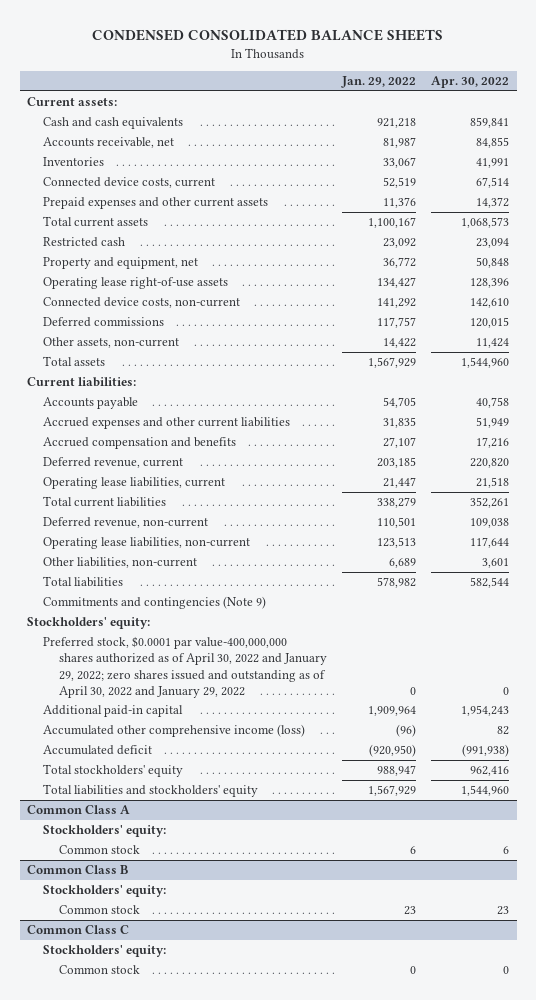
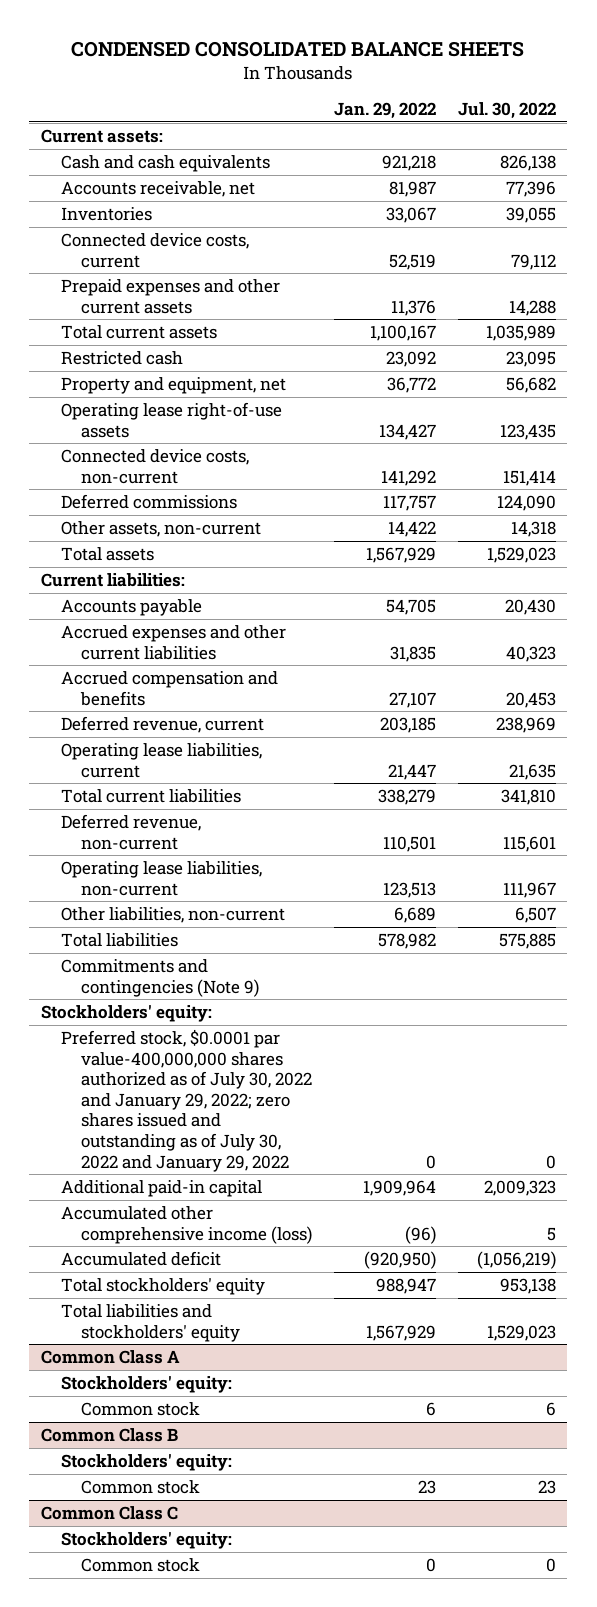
[431,76,510,89] Apr. 30, 2022 -> none
none -> [458,101,557,119] Jul. 30, 2022
[43,636,328,698] Preferred stock, $0.0001 par value-400,000,000 shares authorized as of April 30, 2022 and January 29, 2022; zero shares issued and outstanding as of April 30, 2022 and January 29, 2022 -> [60,1029,312,1172] Preferred stock, $0.0001 par value-400,000,000 shares authorized as of July 30, 2022 and January 29, 2022; zero shares issued and outstanding as of July 30, 2022 and January 29, 2022

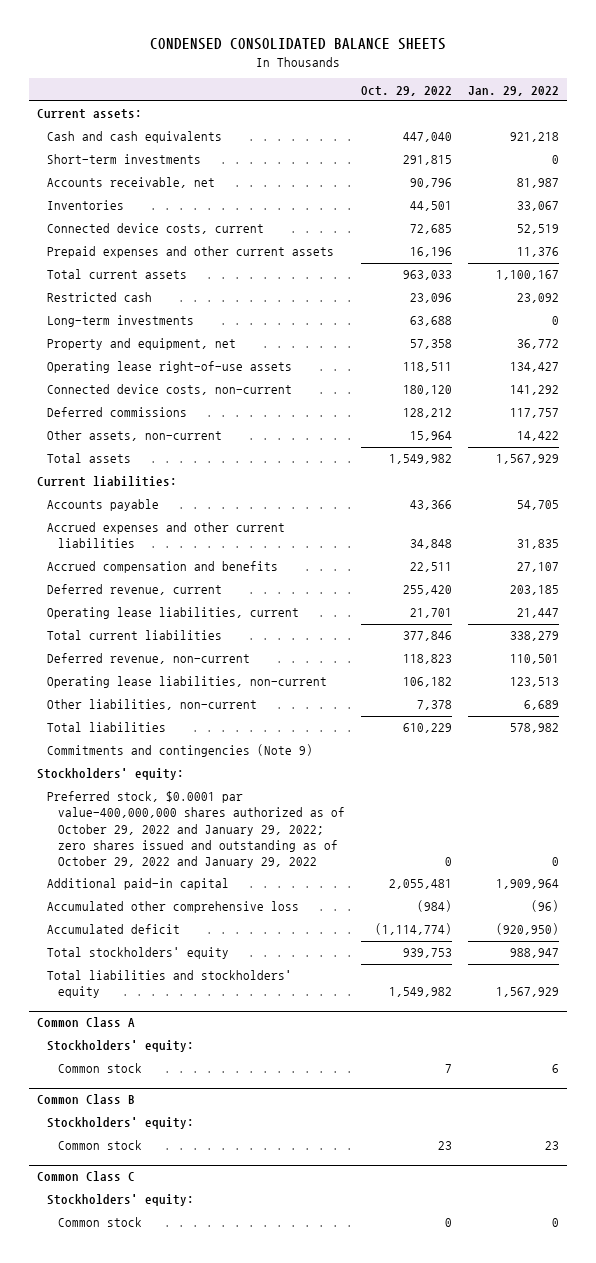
[458,101,557,119] Jul. 30, 2022 -> none
none -> [360,85,452,96] Oct. 29, 2022
none -> [47,154,202,165] Short-term investments
none -> [47,315,195,328] Long-term investments
[60,1029,312,1172] Preferred stock, $0.0001 par value-400,000,000 shares authorized as of July 30, 2022 and January 29, 2022; zero shares issued and outstanding as of July 30, 2022 and January 29, 2022 -> [47,791,345,868] Preferred stock, $0.0001 par value-400,000,000 shares authorized as of October 29, 2022 and January 29, 2022; zero shares issued and outstanding as of October 29, 2022 and January 29, 2022
[60,1206,312,1244] Accumulated other comprehensive income (loss) -> [47,901,300,914] Accumulated other comprehensive loss

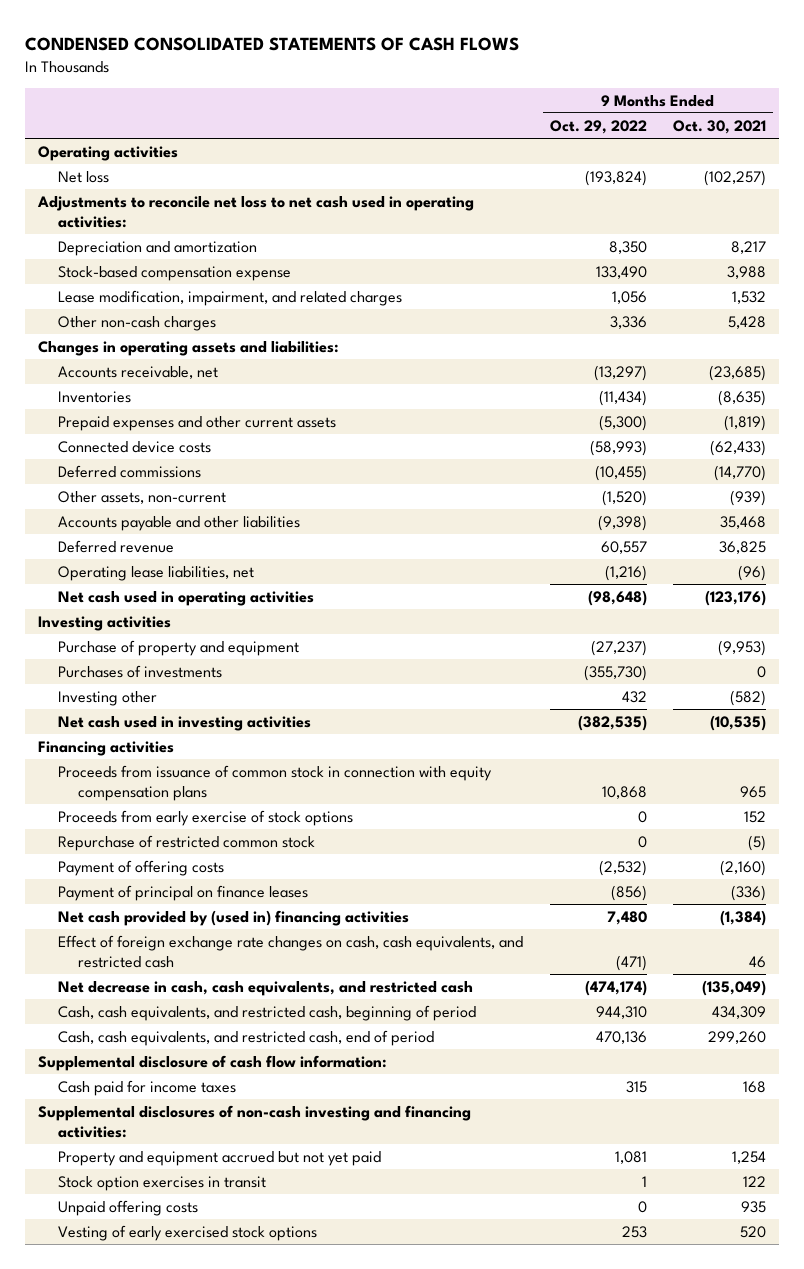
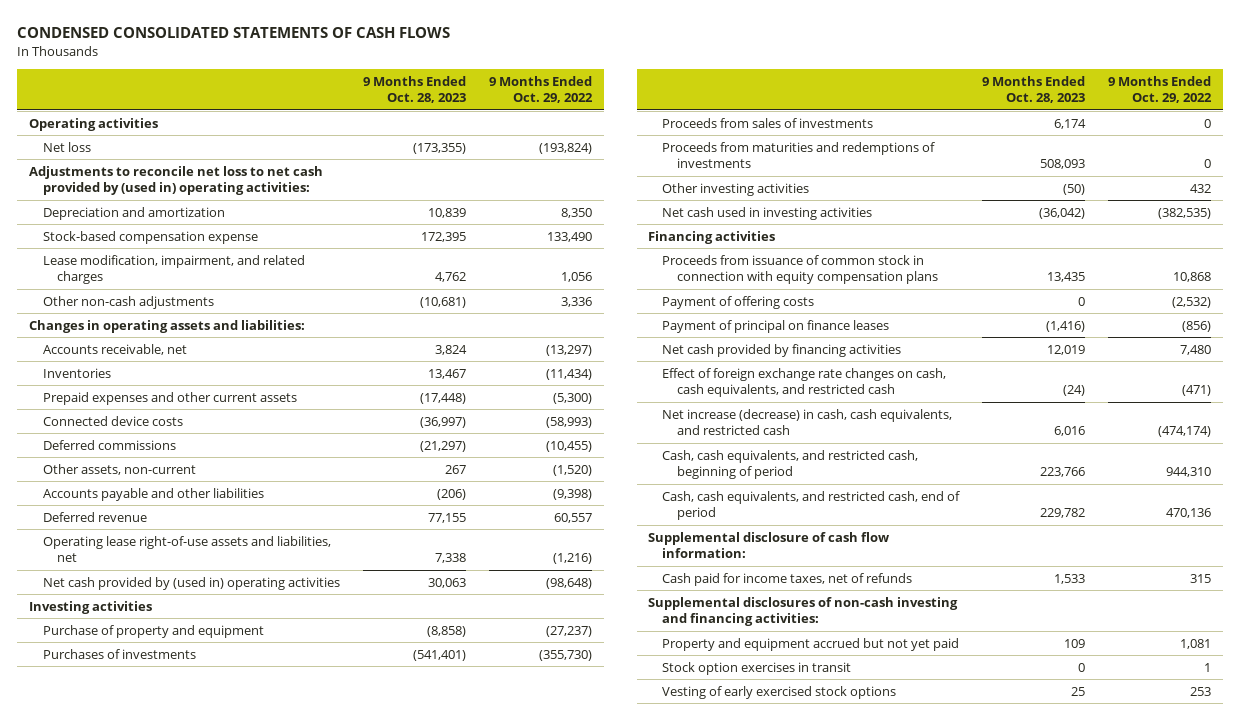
[673,119,767,134] Oct. 30, 2021 -> none
none -> [363,75,467,104] 9 Months Ended Oct. 28, 2023
[37,195,475,228] Adjustments to reconcile net loss to net cash used in operating activities: -> [28,165,323,196] Adjustments to reconcile net loss to net cash provided by (used in) operating activities:
[58,315,217,331] Other non-cash charges -> [43,295,215,309] Other non-cash adjustments
[58,565,255,581] Operating lease liabilities, net -> [43,535,332,563] Operating lease right-of-use assets and liabilities, net
[58,590,315,606] Net cash used in operating activities -> [43,576,341,590] Net cash provided by (used in) operating activities
none -> [662,117,874,128] Proceeds from sales of investments
none -> [662,141,936,169] Proceeds from maturities and redemptions of investments
[58,690,158,706] Investing other -> [662,182,810,196] Other investing activities
[58,809,354,826] Proceeds from early exercise of stock options -> none
[58,834,316,851] Repurchase of restricted common stock -> none
[58,909,410,926] Net cash provided by (used in) financing activities -> [662,343,902,357] Net cash provided by financing activities
[58,980,474,996] Net decrease in cash, cash equivalents, and restricted cash -> [662,408,953,436] Net increase (decrease) in cash, cash equivalents, and restricted cash
[58,1079,237,1096] Cash paid for income taxes -> [662,572,913,586] Cash paid for income taxes, net of refunds
[58,1199,199,1216] Unpaid offering costs -> none

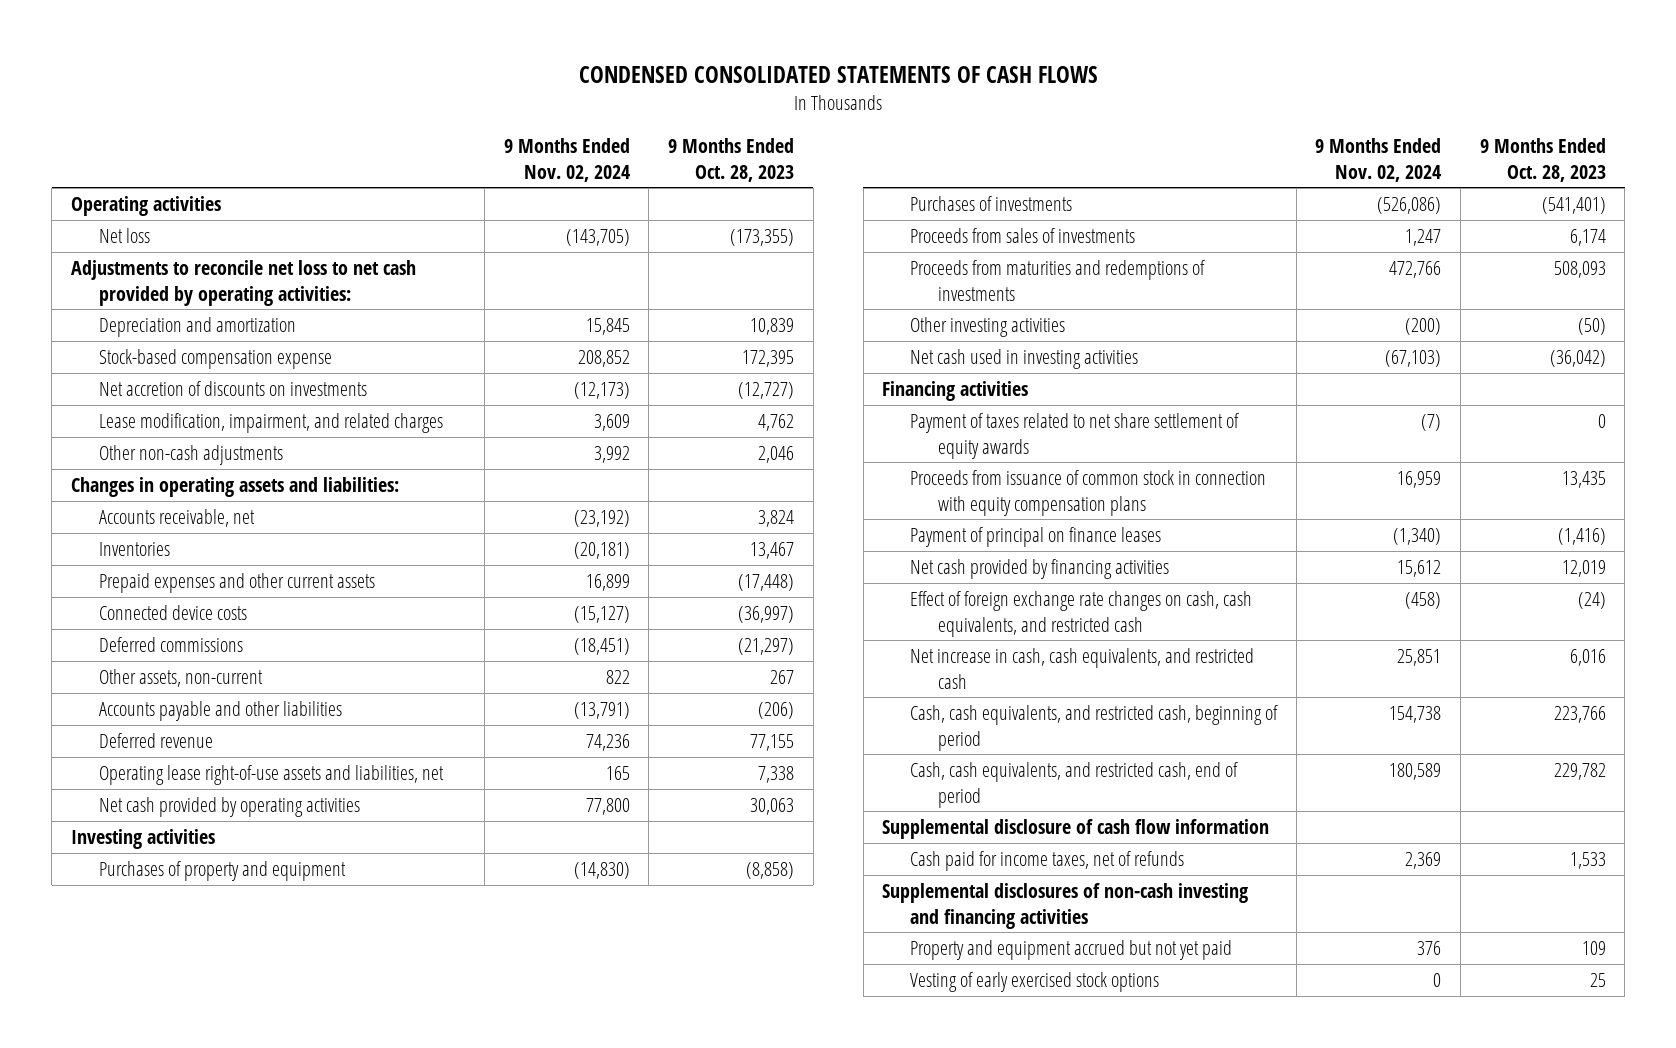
[489,75,594,104] 9 Months Ended Oct. 29, 2022 -> none
none -> [503,137,630,182] 9 Months Ended Nov. 02, 2024
[28,165,323,196] Adjustments to reconcile net loss to net cash provided by (used in) operating activities: -> [70,259,416,306] Adjustments to reconcile net loss to net cash provided by operating activities:
none -> [98,380,367,396] Net accretion of discounts on investments
[420,296,467,308] (10,681) -> [758,445,795,463] 2,046
[43,576,341,590] Net cash provided by (used in) operating activities -> [98,796,360,817] Net cash provided by operating activities
[43,624,265,638] Purchase of property and equipment -> [98,860,346,881] Purchases of property and equipment
none -> [910,412,1240,459] Payment of taxes related to net share settlement of equity awards
[662,295,815,309] Payment of offering costs -> none
[662,408,953,436] Net increase (decrease) in cash, cash equivalents, and restricted cash -> [910,647,1255,689] Net increase in cash, cash equivalents, and restricted cash
[648,531,890,559] Supplemental disclosure of cash flow information: -> [882,818,1270,839] Supplemental disclosure of cash flow information
[648,596,959,627] Supplemental disclosures of non-cash investing and financing activities: -> [882,882,1249,929] Supplemental disclosures of non-cash investing and financing activities
[662,661,852,675] Stock option exercises in transit -> none

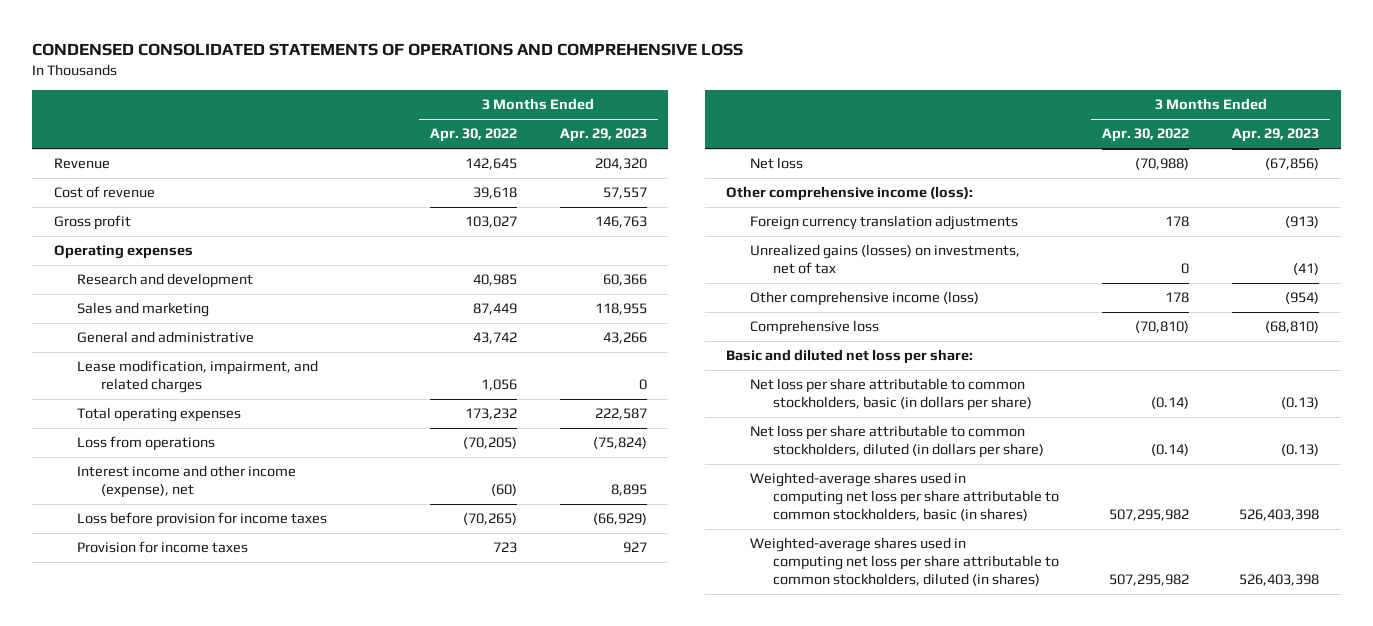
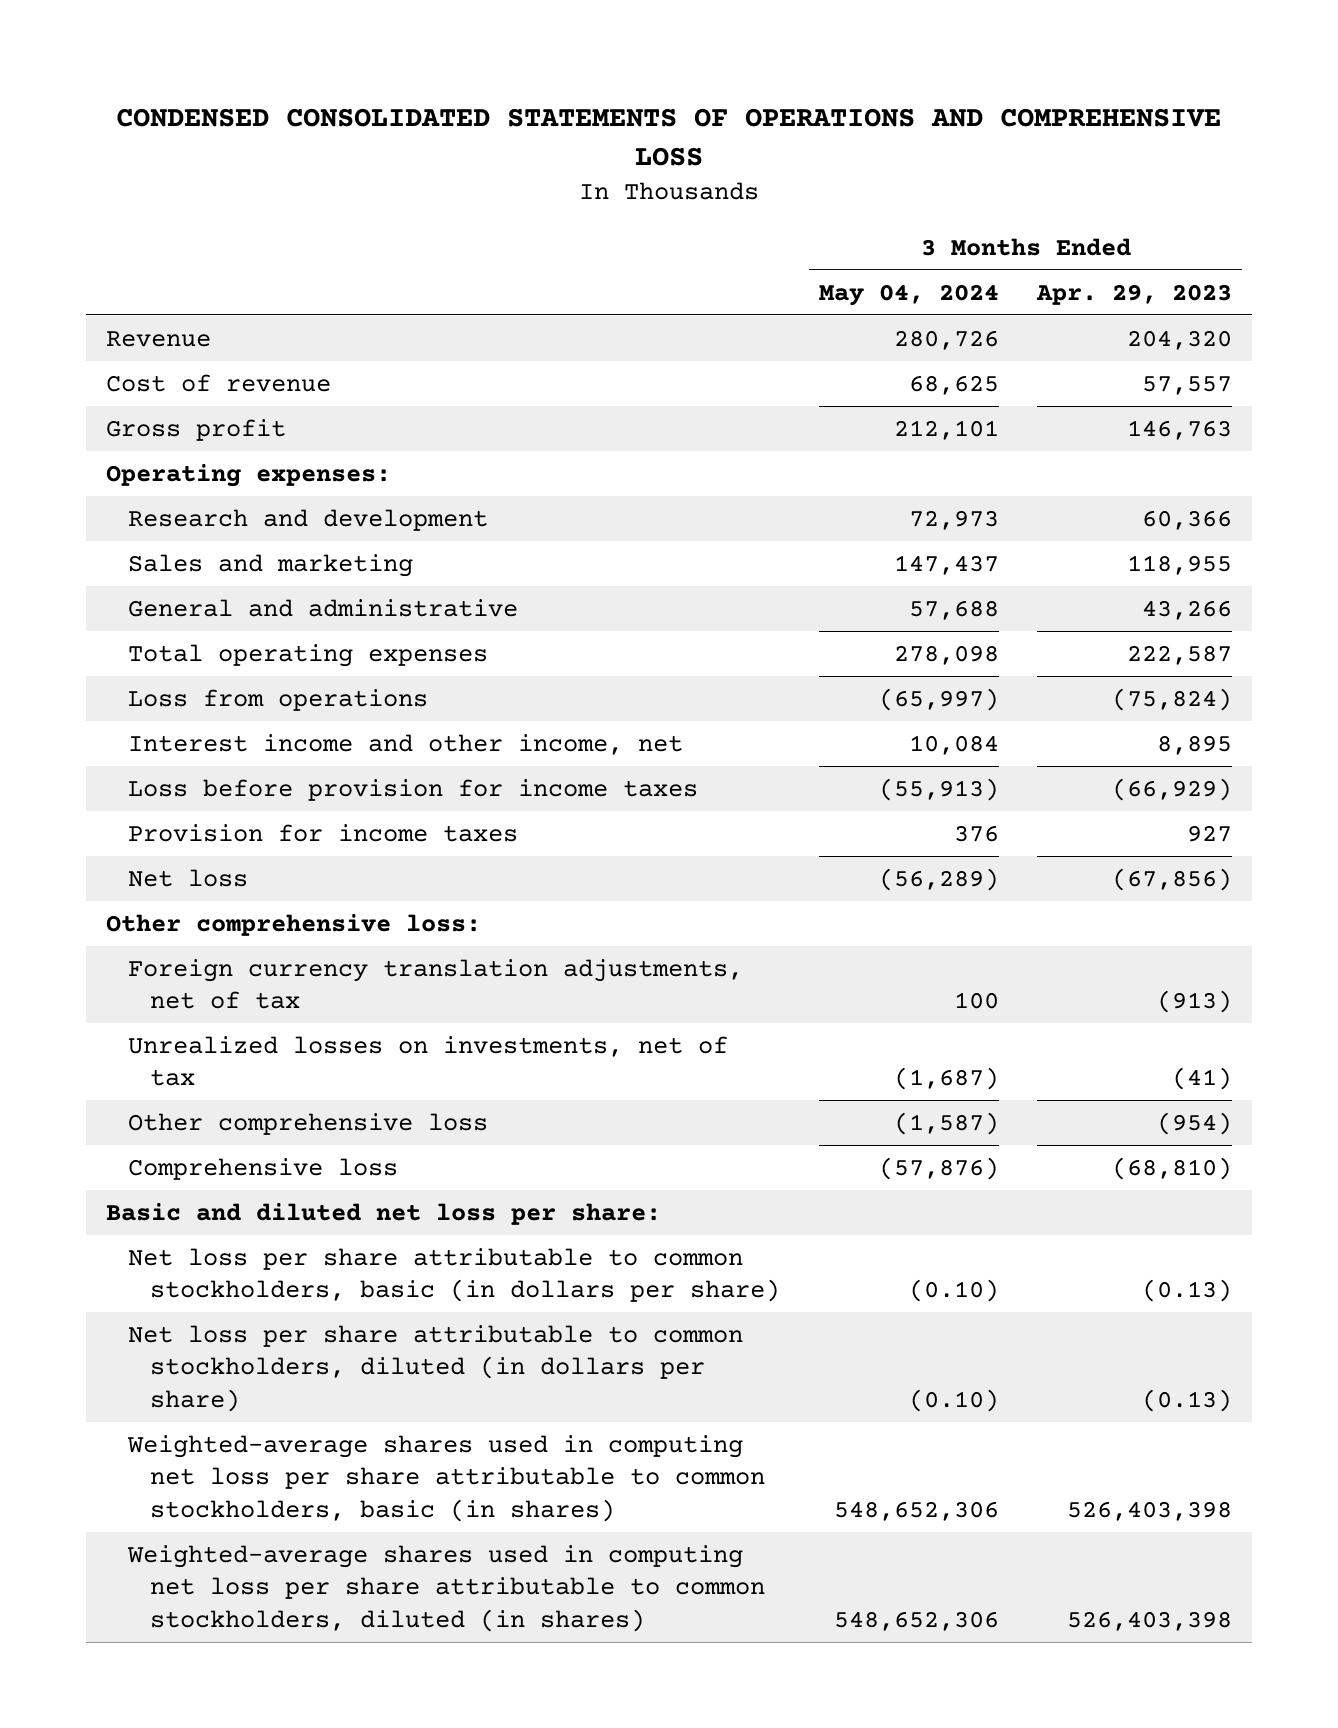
[429,128,517,143] Apr. 30, 2022 -> none
none -> [818,283,999,306] May 04, 2024
[53,245,193,260] Operating expenses -> [105,463,391,487] Operating expenses:
[77,360,319,394] Lease modification, impairment, and related charges -> none
[77,465,297,499] Interest income and other income (expense), net -> [127,733,683,755] Interest income and other income, net
[726,186,974,202] Other comprehensive income (loss): -> [105,913,481,936] Other comprehensive loss:
[749,215,1018,231] Foreign currency translation adjustments -> [127,958,743,1010] Foreign currency translation adjustments, net of tax
[749,244,1020,275] Unrealized gains (losses) on investments, net of tax -> [127,1035,728,1087] Unrealized losses on investments, net of tax
[749,291,979,307] Other comprehensive income (loss) -> [127,1112,488,1135] Other comprehensive loss

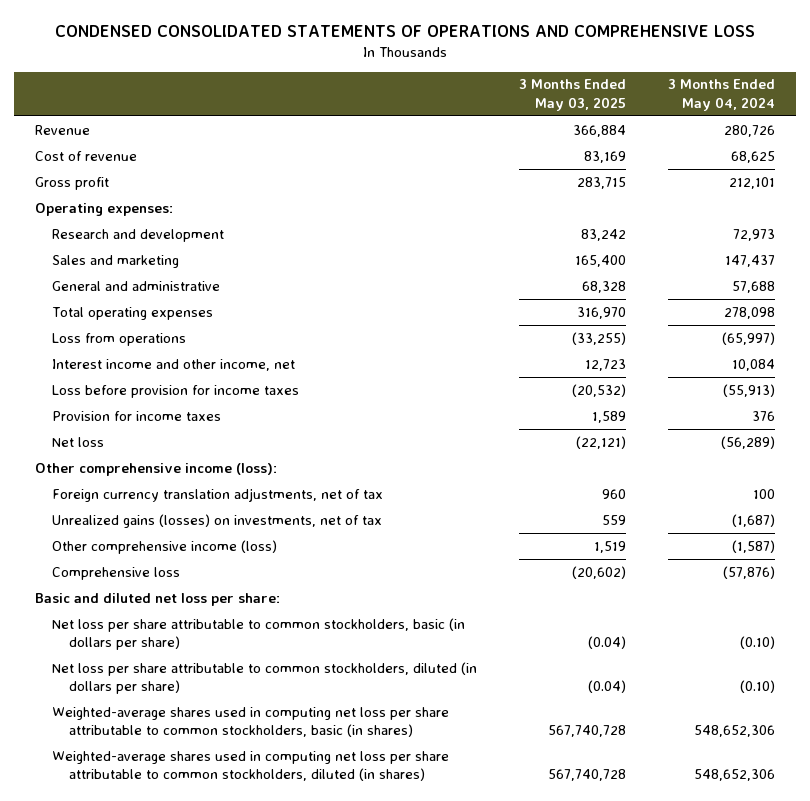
[1036,283,1233,305] Apr. 29, 2023 -> none
none -> [518,79,626,111] 3 Months Ended May 03, 2025
[105,913,481,936] Other comprehensive loss: -> [35,462,278,476] Other comprehensive income (loss):
[127,1035,728,1087] Unrealized losses on investments, net of tax -> [52,513,383,528] Unrealized gains (losses) on investments, net of tax
[127,1112,488,1135] Other comprehensive loss -> [52,539,278,554] Other comprehensive income (loss)

